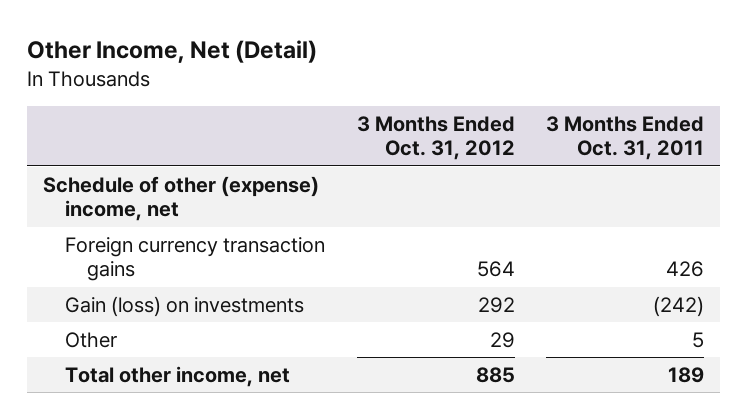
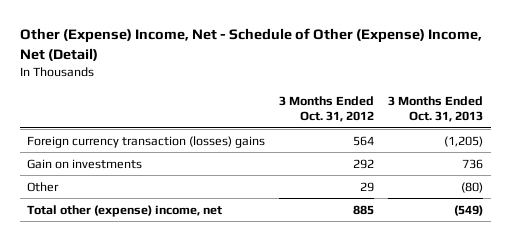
[26,40,317,64] Other Income, Net (Detail) -> [19,28,482,62] Other (Expense) Income, Net - Schedule of Other (Expense) Income, Net (Detail)
[546,116,705,161] 3 Months Ended Oct. 31, 2011 -> none
none -> [388,95,484,123] 3 Months Ended Oct. 31, 2013
[42,175,319,222] Schedule of other (expense) income, net -> none
[65,236,326,282] Foreign currency transaction gains -> [26,135,265,148] Foreign currency transaction (losses) gains
[65,295,305,317] Gain (loss) on investments -> [26,158,142,169] Gain on investments
[65,365,291,387] Total other income, net -> [26,204,222,217] Total other (expense) income, net

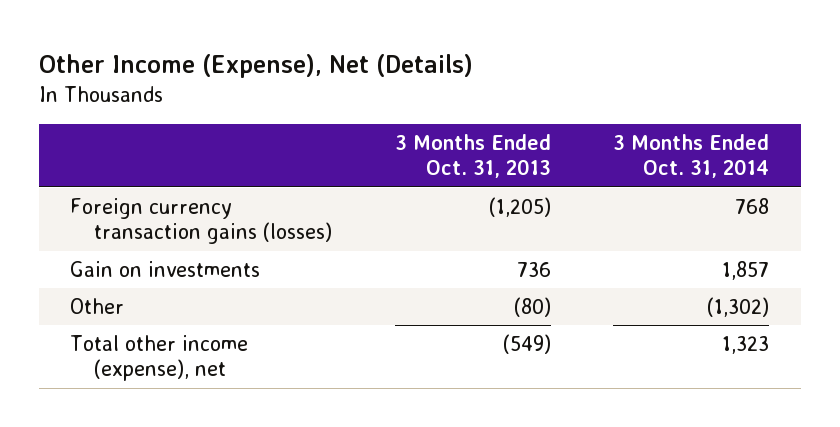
[19,28,482,62] Other (Expense) Income, Net - Schedule of Other (Expense) Income, Net (Detail) -> [39,53,474,78] Other Income (Expense), Net (Details)
[279,95,375,123] 3 Months Ended Oct. 31, 2012 -> none
none -> [613,133,770,179] 3 Months Ended Oct. 31, 2014
[26,135,265,148] Foreign currency transaction (losses) gains -> [70,198,333,245] Foreign currency transaction gains (losses)
[26,204,222,217] Total other (expense) income, net -> [70,335,249,382] Total other income (expense), net

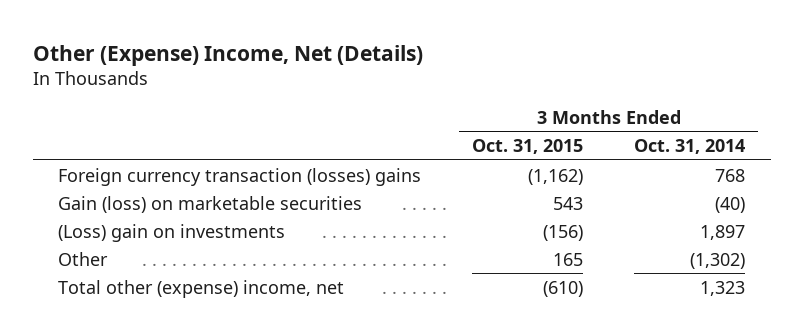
[39,53,474,78] Other Income (Expense), Net (Details) -> [32,44,423,66] Other (Expense) Income, Net (Details)
[394,133,551,179] 3 Months Ended Oct. 31, 2013 -> none
none -> [472,139,584,155] Oct. 31, 2015
[70,198,333,245] Foreign currency transaction gains (losses) -> [58,167,422,186] Foreign currency transaction (losses) gains
none -> [58,195,363,213] Gain (loss) on marketable securities
[70,261,261,278] Gain on investments -> [58,223,286,242] (Loss) gain on investments
[722,261,770,281] 1,857 -> [700,224,746,240] 1,897
[70,335,249,382] Total other income (expense), net -> [58,279,345,298] Total other (expense) income, net

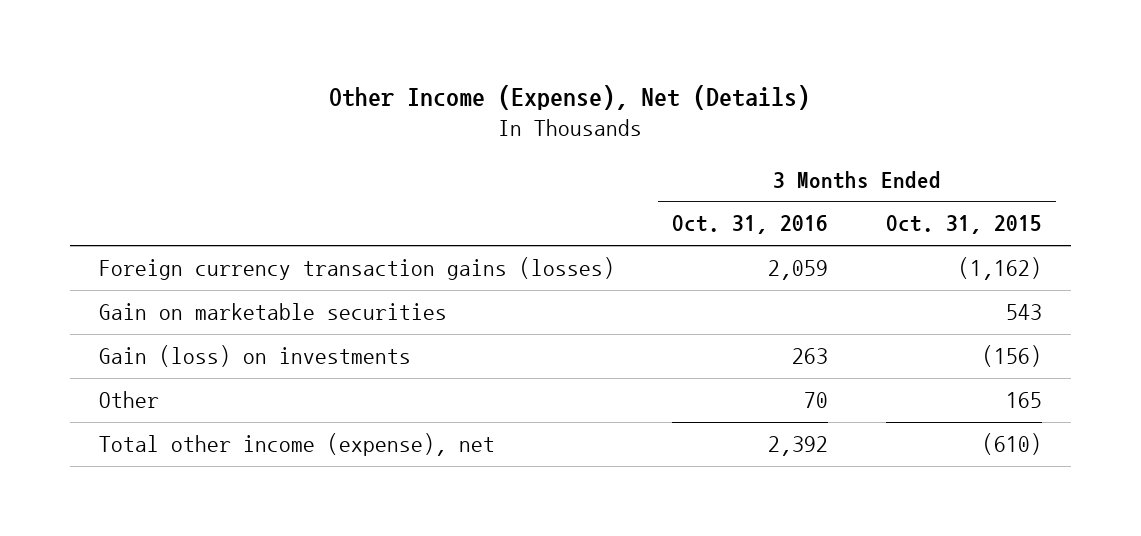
[32,44,423,66] Other (Expense) Income, Net (Details) -> [329,84,811,110] Other Income (Expense), Net (Details)
[634,139,746,155] Oct. 31, 2014 -> none
none -> [672,215,829,235] Oct. 31, 2016
[58,167,422,186] Foreign currency transaction (losses) gains -> [98,257,615,281] Foreign currency transaction gains (losses)
[58,195,363,213] Gain (loss) on marketable securities -> [98,303,447,321] Gain on marketable securities
[58,223,286,242] (Loss) gain on investments -> [98,345,411,368] Gain (loss) on investments
[58,279,345,298] Total other (expense) income, net -> [98,433,495,457] Total other income (expense), net

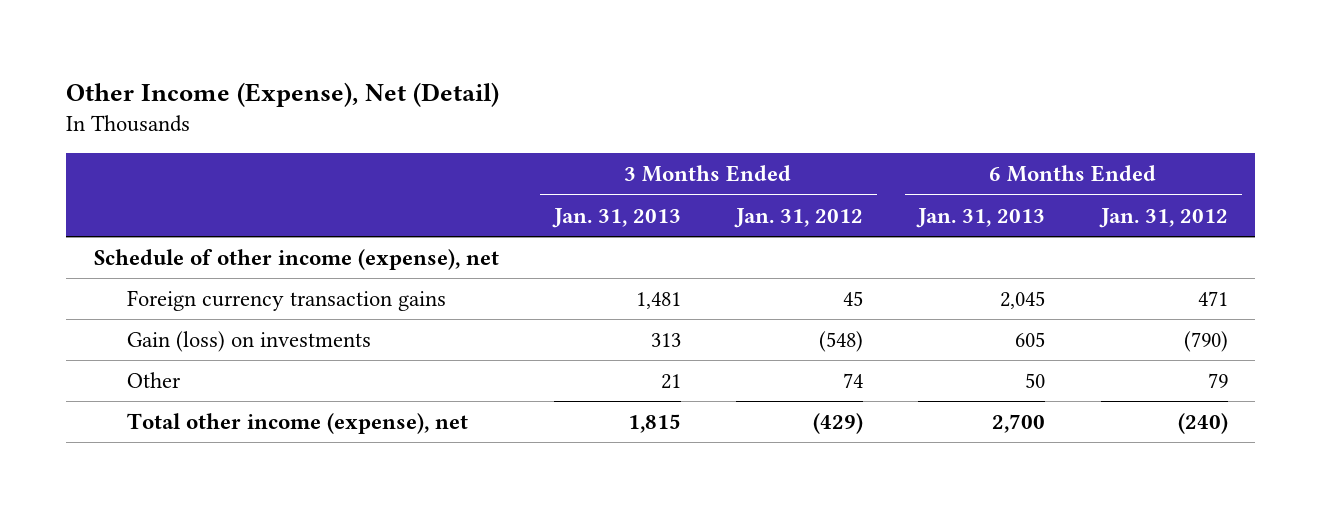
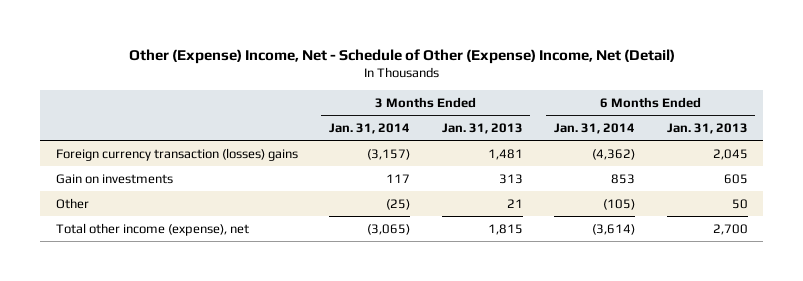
[65,81,499,107] Other Income (Expense), Net (Detail) -> [128,48,675,64] Other (Expense) Income, Net - Schedule of Other (Expense) Income, Net (Detail)
[734,207,864,228] Jan. 31, 2012 -> none
[1098,207,1228,228] Jan. 31, 2012 -> none
none -> [329,123,411,135] Jan. 31, 2014
none -> [554,123,636,135] Jan. 31, 2014
[93,248,499,270] Schedule of other income (expense), net -> none
[126,289,446,311] Foreign currency transaction gains -> [55,147,298,161] Foreign currency transaction (losses) gains
[126,330,371,352] Gain (loss) on investments -> [55,173,173,184] Gain on investments

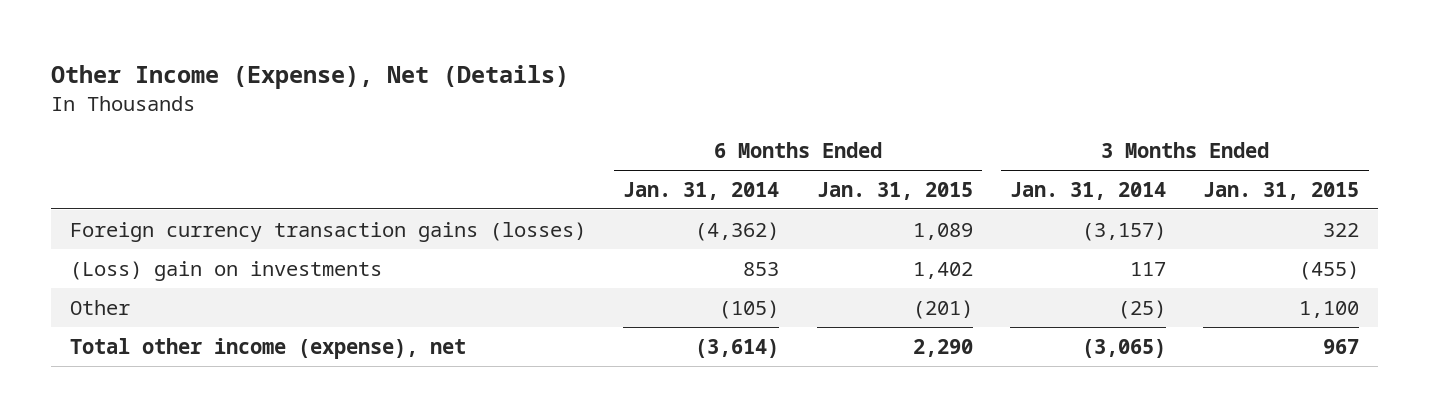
[128,48,675,64] Other (Expense) Income, Net - Schedule of Other (Expense) Income, Net (Detail) -> [51,65,570,90] Other Income (Expense), Net (Details)
[441,123,523,135] Jan. 31, 2013 -> none
[666,123,748,135] Jan. 31, 2013 -> none
none -> [816,182,973,201] Jan. 31, 2015
none -> [1203,182,1360,201] Jan. 31, 2015
[55,147,298,161] Foreign currency transaction (losses) gains -> [69,221,586,242] Foreign currency transaction gains (losses)
[55,173,173,184] Gain on investments -> [69,260,382,281] (Loss) gain on investments

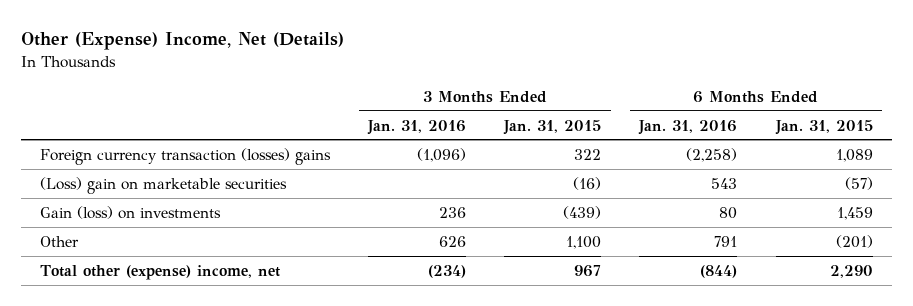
[51,65,570,90] Other Income (Expense), Net (Details) -> [21,32,345,51] Other (Expense) Income, Net (Details)
[623,182,780,201] Jan. 31, 2014 -> none
[1009,182,1166,201] Jan. 31, 2014 -> none
none -> [367,119,467,135] Jan. 31, 2016
none -> [638,119,738,135] Jan. 31, 2016
[69,221,586,242] Foreign currency transaction gains (losses) -> [40,147,332,165] Foreign currency transaction (losses) gains
none -> [40,176,288,194] (Loss) gain on marketable securities
[69,260,382,281] (Loss) gain on investments -> [40,205,222,219] Gain (loss) on investments
[912,261,973,279] 1,402 -> [836,206,873,220] 1,459
[1299,260,1360,280] (455) -> [563,205,602,219] (439)
[69,337,466,359] Total other income (expense), net -> [40,264,281,280] Total other (expense) income, net

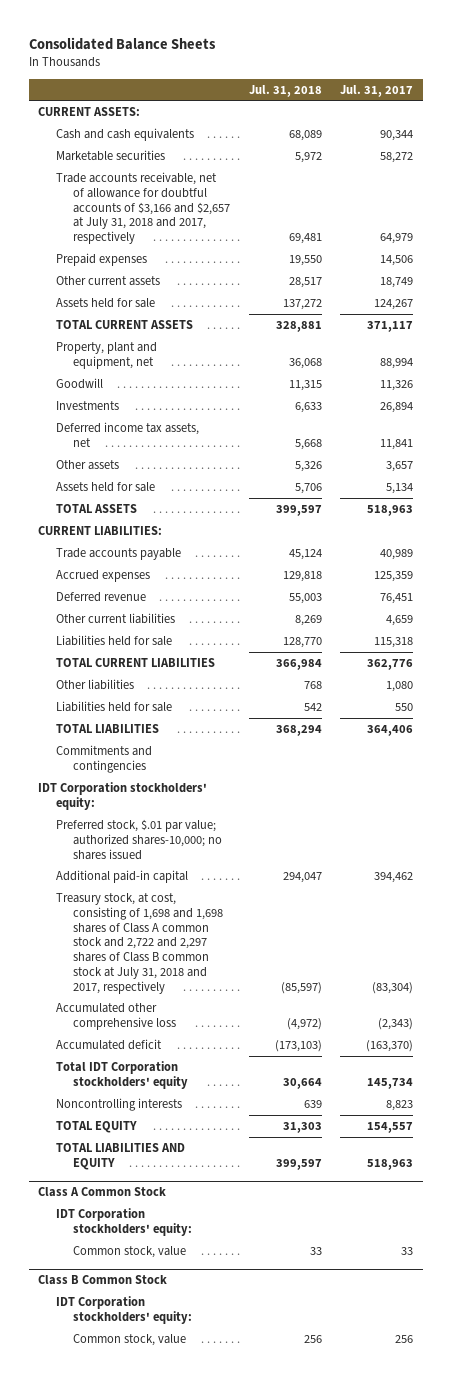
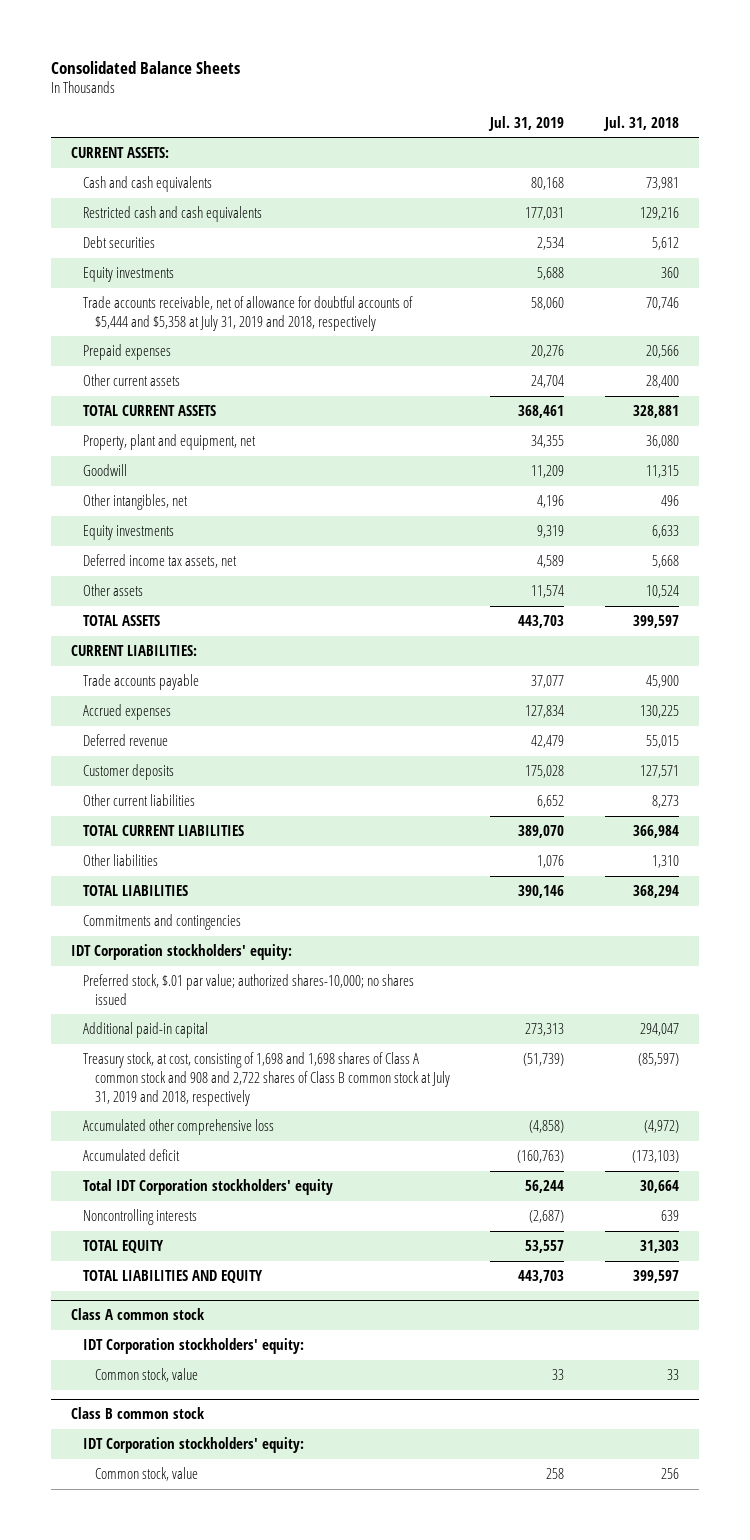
[340,84,414,97] Jul. 31, 2017 -> none
none -> [488,115,565,131] Jul. 31, 2019
[55,150,165,162] Marketable securities -> none
[55,298,155,309] Assets held for sale -> none
[288,130,322,142] 68,089 -> [645,176,679,190] 73,981
none -> [83,205,263,222] Restricted cash and cash equivalents
none -> [83,235,156,248] Debt securities
none -> [83,266,175,282] Equity investments
[55,172,231,245] Trade accounts receivable, net of allowance for doubtful accounts of $3,166 and $2,657 at July 31, 2018 and 2017, respectively -> [83,295,414,331] Trade accounts receivable, net of allowance for doubtful accounts of $5,444 and $5,358 at July 31, 2019 and 2018, respectively
[288,233,322,245] 69,481 -> [645,296,679,310] 70,746
[288,255,322,267] 19,550 -> [645,344,679,358] 20,566
[288,277,322,289] 28,517 -> [645,374,679,388] 28,400
[288,357,322,369] 36,068 -> [645,434,679,448] 36,080
none -> [83,493,189,510] Other intangibles, net
[55,401,119,411] Investments -> [83,524,175,540] Equity investments
[55,482,155,493] Assets held for sale -> none
[294,461,322,473] 5,326 -> [645,584,679,598] 10,524
[55,635,172,647] Liabilities held for sale -> none
[288,549,322,561] 45,124 -> [645,674,679,688] 45,900
[282,571,322,583] 129,818 -> [639,704,679,718] 130,225
[288,593,322,605] 55,003 -> [645,734,679,748] 55,015
none -> [83,763,175,780] Customer deposits
[294,615,322,627] 8,269 -> [651,794,679,808] 8,273
[55,701,172,713] Liabilities held for sale -> none
[303,681,322,690] 768 -> [651,854,679,868] 1,310
[55,893,224,994] Treasury stock, at cost, consisting of 1,698 and 1,698 shares of Class A common stock and 2,722 and 2,297 shares of Class B common stock at July 31, 2018 and 2017, respectively -> [83,1051,451,1106] Treasury stock, at cost, consisting of 1,698 and 1,698 shares of Class A common stock and 908 and 2,722 shares of Class B common stock at July 31, 2019 and 2018, respectively
[38,1187,167,1198] Class A Common Stock -> [70,1308,205,1321] Class A common stock
[38,1275,168,1286] Class B Common Stock -> [70,1407,205,1420] Class B common stock

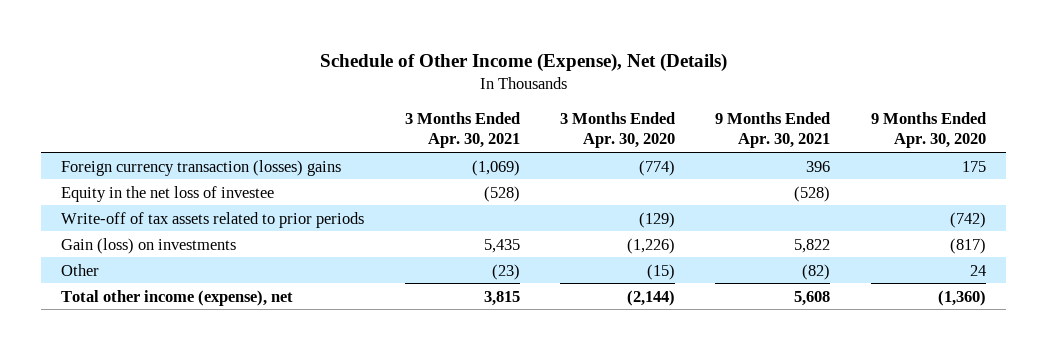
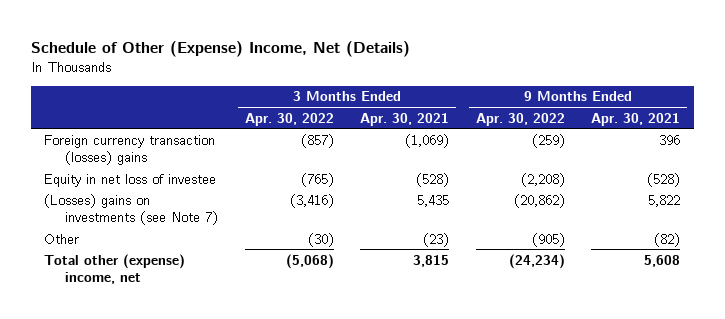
[319,52,727,72] Schedule of Other Income (Expense), Net (Details) -> [31,40,411,57] Schedule of Other (Expense) Income, Net (Details)
[560,112,676,149] 3 Months Ended Apr. 30, 2020 -> none
[870,112,986,149] 9 Months Ended Apr. 30, 2020 -> none
none -> [244,112,334,126] Apr. 30, 2022
none -> [475,112,565,126] Apr. 30, 2022
[61,211,365,228] Write-off of tax assets related to prior periods -> none
[61,185,275,202] Equity in the net loss of investee -> [44,173,217,187] Equity in net loss of investee
[61,237,237,254] Gain (loss) on investments -> [44,193,219,225] (Losses) gains on investments (see Note 7)
[61,289,294,306] Total other income (expense), net -> [44,253,186,284] Total other (expense) income, net

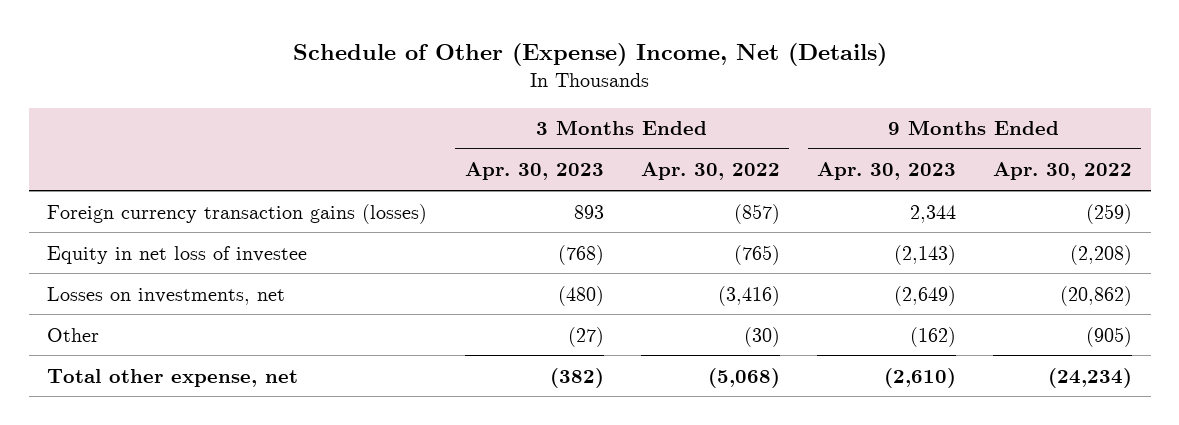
[360,112,450,126] Apr. 30, 2021 -> none
[591,112,681,126] Apr. 30, 2021 -> none
none -> [464,162,604,181] Apr. 30, 2023
none -> [816,162,956,181] Apr. 30, 2023
[44,134,216,165] Foreign currency transaction (losses) gains -> [47,203,428,224] Foreign currency transaction gains (losses)
[44,193,219,225] (Losses) gains on investments (see Note 7) -> [47,286,286,305] Losses on investments, net
[44,253,186,284] Total other (expense) income, net -> [47,368,299,387] Total other expense, net

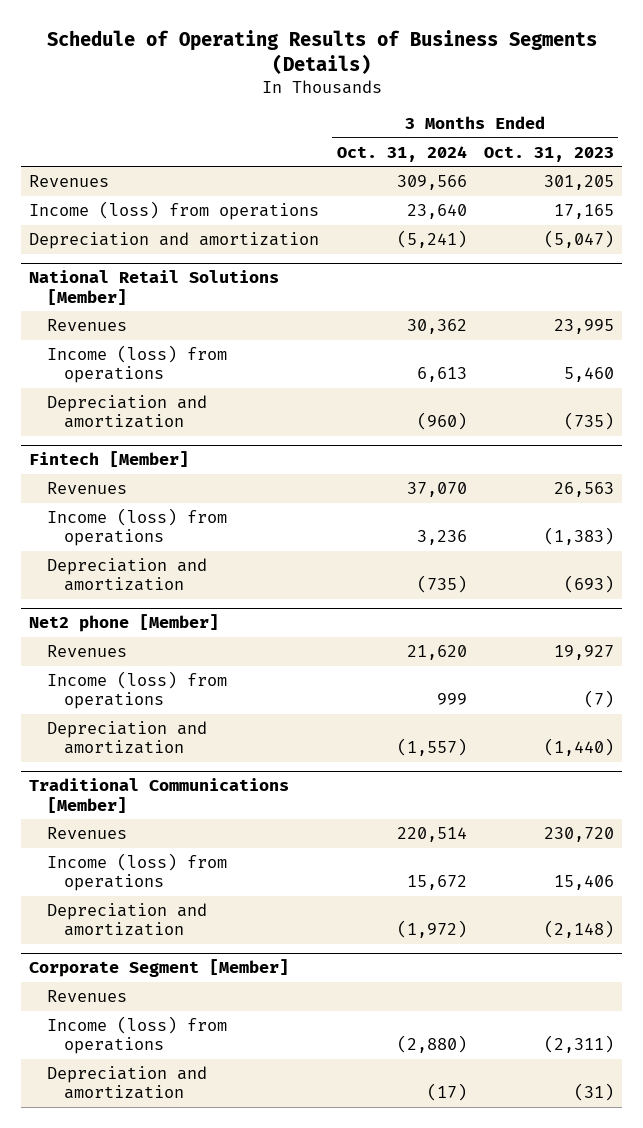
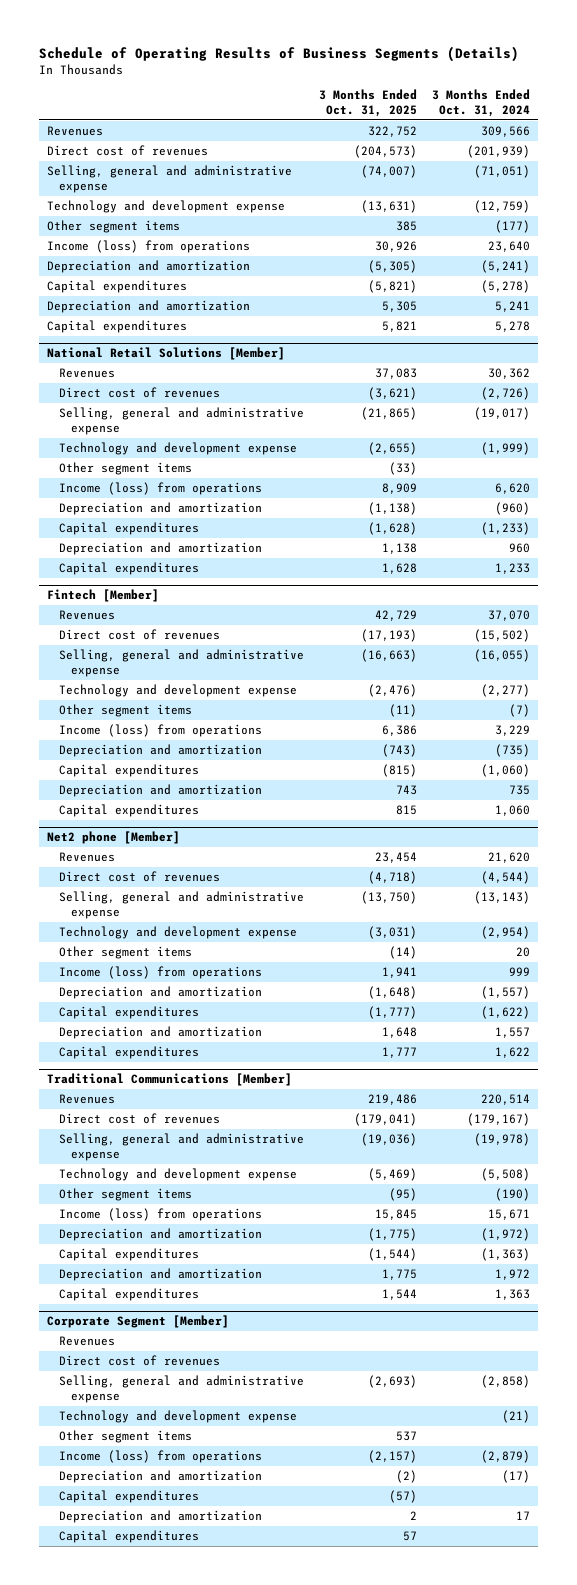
[483,145,614,162] Oct. 31, 2023 -> none
none -> [319,89,418,118] 3 Months Ended Oct. 31, 2025
none -> [46,144,208,156] Direct cost of revenues
none -> [46,164,292,193] Selling, general and administrative expense
none -> [46,199,285,213] Technology and development expense
none -> [46,219,180,233] Other segment items
none -> [46,279,187,293] Capital expenditures
none -> [46,299,250,313] Depreciation and amortization
none -> [46,319,187,333] Capital expenditures
none -> [58,386,220,398] Direct cost of revenues
none -> [58,406,304,435] Selling, general and administrative expense
none -> [58,441,297,455] Technology and development expense
none -> [58,461,192,475] Other segment items
[416,367,467,383] 6,613 -> [495,482,531,494] 6,620
none -> [58,521,199,535] Capital expenditures
none -> [58,541,262,555] Depreciation and amortization
none -> [58,561,199,575] Capital expenditures
none -> [58,628,220,640] Direct cost of revenues
none -> [58,648,304,677] Selling, general and administrative expense
none -> [58,683,297,697] Technology and development expense
none -> [58,703,192,717] Other segment items
[416,530,467,546] 3,236 -> [495,724,531,736] 3,229
none -> [58,763,199,777] Capital expenditures
none -> [58,783,262,797] Depreciation and amortization
none -> [58,803,199,817] Capital expenditures
none -> [58,870,220,882] Direct cost of revenues
none -> [58,890,304,919] Selling, general and administrative expense
none -> [58,925,297,939] Technology and development expense
none -> [58,945,192,959] Other segment items
none -> [58,1005,199,1019] Capital expenditures
none -> [58,1025,262,1039] Depreciation and amortization
none -> [58,1045,199,1059] Capital expenditures
none -> [58,1112,220,1124] Direct cost of revenues
none -> [58,1132,304,1161] Selling, general and administrative expense
none -> [58,1167,297,1181] Technology and development expense
none -> [58,1187,192,1201] Other segment items
[406,875,467,891] 15,672 -> [488,1208,531,1220] 15,671
none -> [58,1247,199,1261] Capital expenditures
none -> [58,1267,262,1281] Depreciation and amortization
none -> [58,1287,199,1301] Capital expenditures
none -> [58,1354,220,1366] Direct cost of revenues
none -> [58,1374,304,1403] Selling, general and administrative expense
none -> [58,1409,297,1423] Technology and development expense
none -> [58,1429,192,1443] Other segment items
[396,1035,467,1054] (2,880) -> [481,1449,531,1463] (2,879)
none -> [58,1489,199,1503] Capital expenditures
none -> [58,1509,262,1523] Depreciation and amortization
none -> [58,1529,199,1543] Capital expenditures

